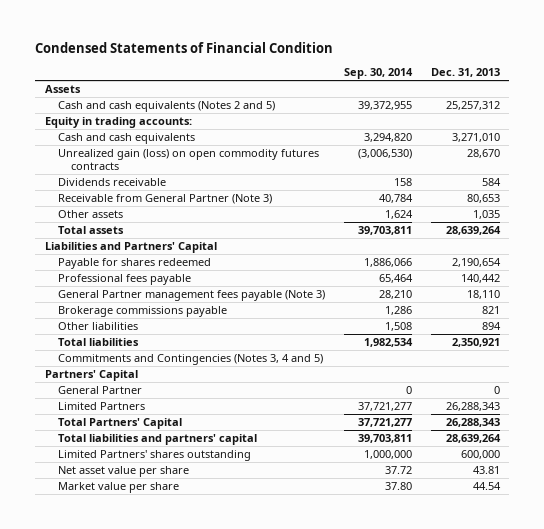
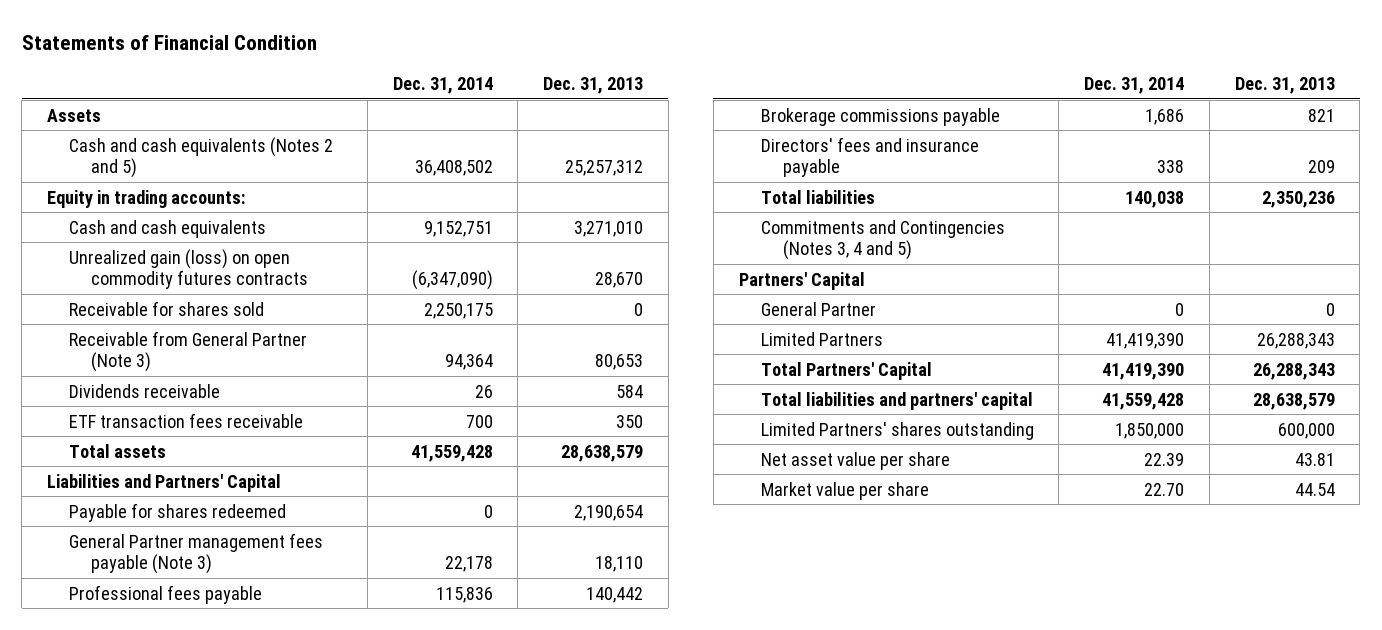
[35,41,334,53] Condensed Statements of Financial Condition -> [21,35,317,51] Statements of Financial Condition
[343,68,413,80] Sep. 30, 2014 -> none
none -> [392,76,493,94] Dec. 31, 2014
none -> [69,300,265,316] Receivable for shares sold
[57,210,123,219] Other assets -> none
[57,178,166,187] Dividends receivable -> [69,383,221,398] Dividends receivable
none -> [69,412,304,428] ETF transaction fees receivable
[445,226,501,236] 28,639,264 -> [560,444,643,462] 28,638,579
[57,274,191,286] Professional fees payable -> [69,584,263,604] Professional fees payable
[57,322,138,331] Other liabilities -> none
none -> [760,136,979,178] Directors' fees and insurance payable
[451,338,500,348] 2,350,921 -> [1261,190,1335,208] 2,350,236
[445,434,501,444] 28,639,264 -> [1252,392,1335,410] 28,638,579

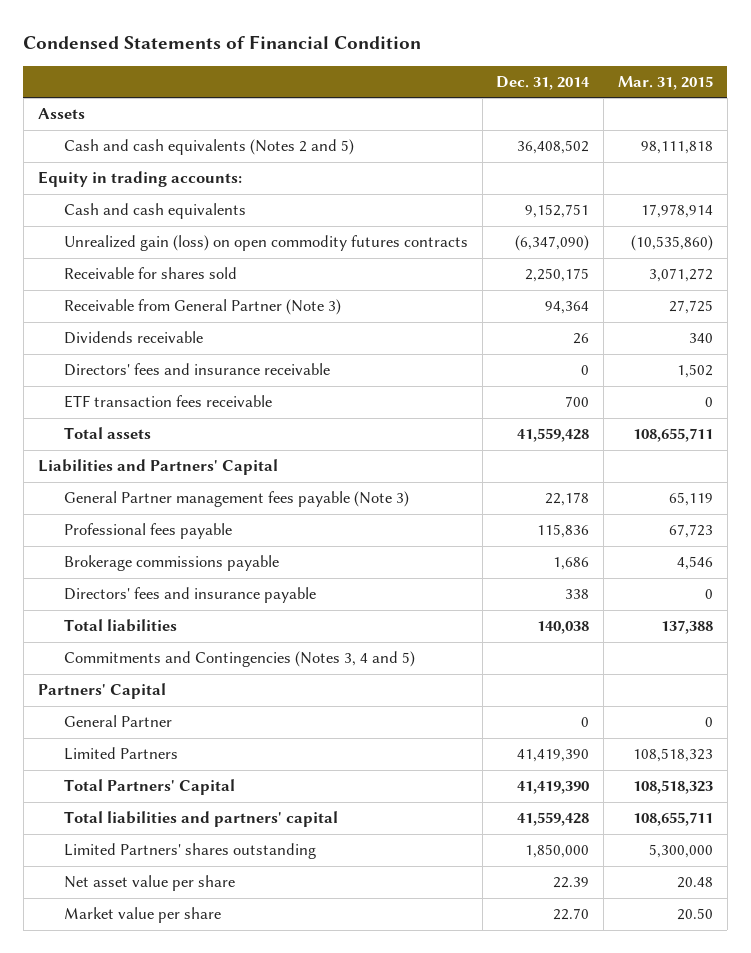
[21,35,317,51] Statements of Financial Condition -> [23,35,422,50] Condensed Statements of Financial Condition
[542,76,643,94] Dec. 31, 2013 -> none
none -> [618,76,714,91] Mar. 31, 2015
none -> [63,363,330,377] Directors' fees and insurance receivable
[69,502,287,522] Payable for shares redeemed -> none

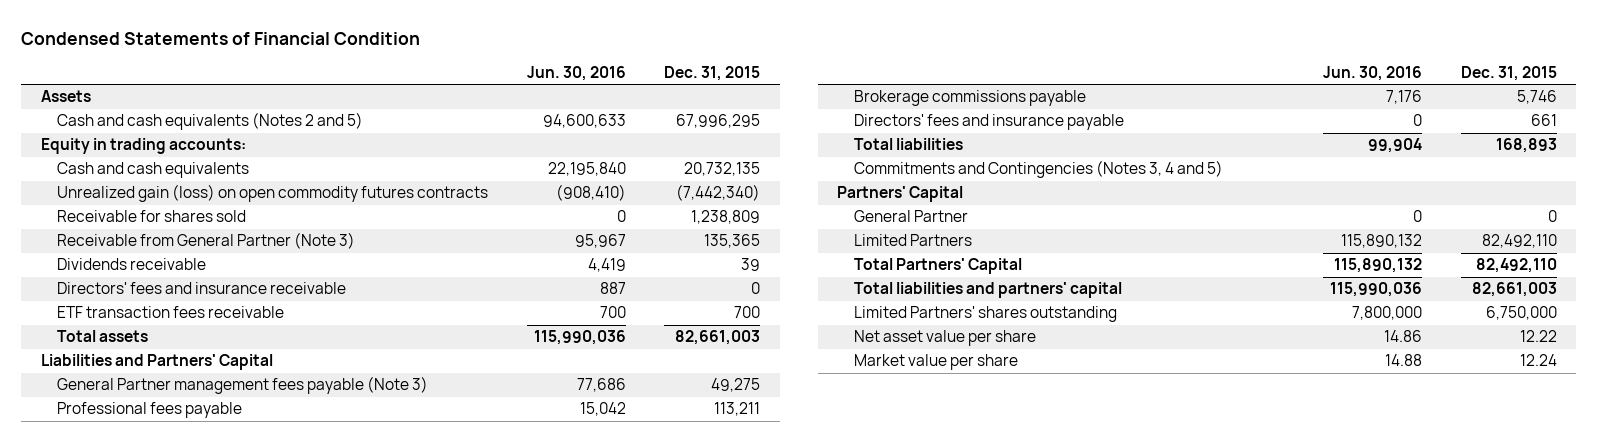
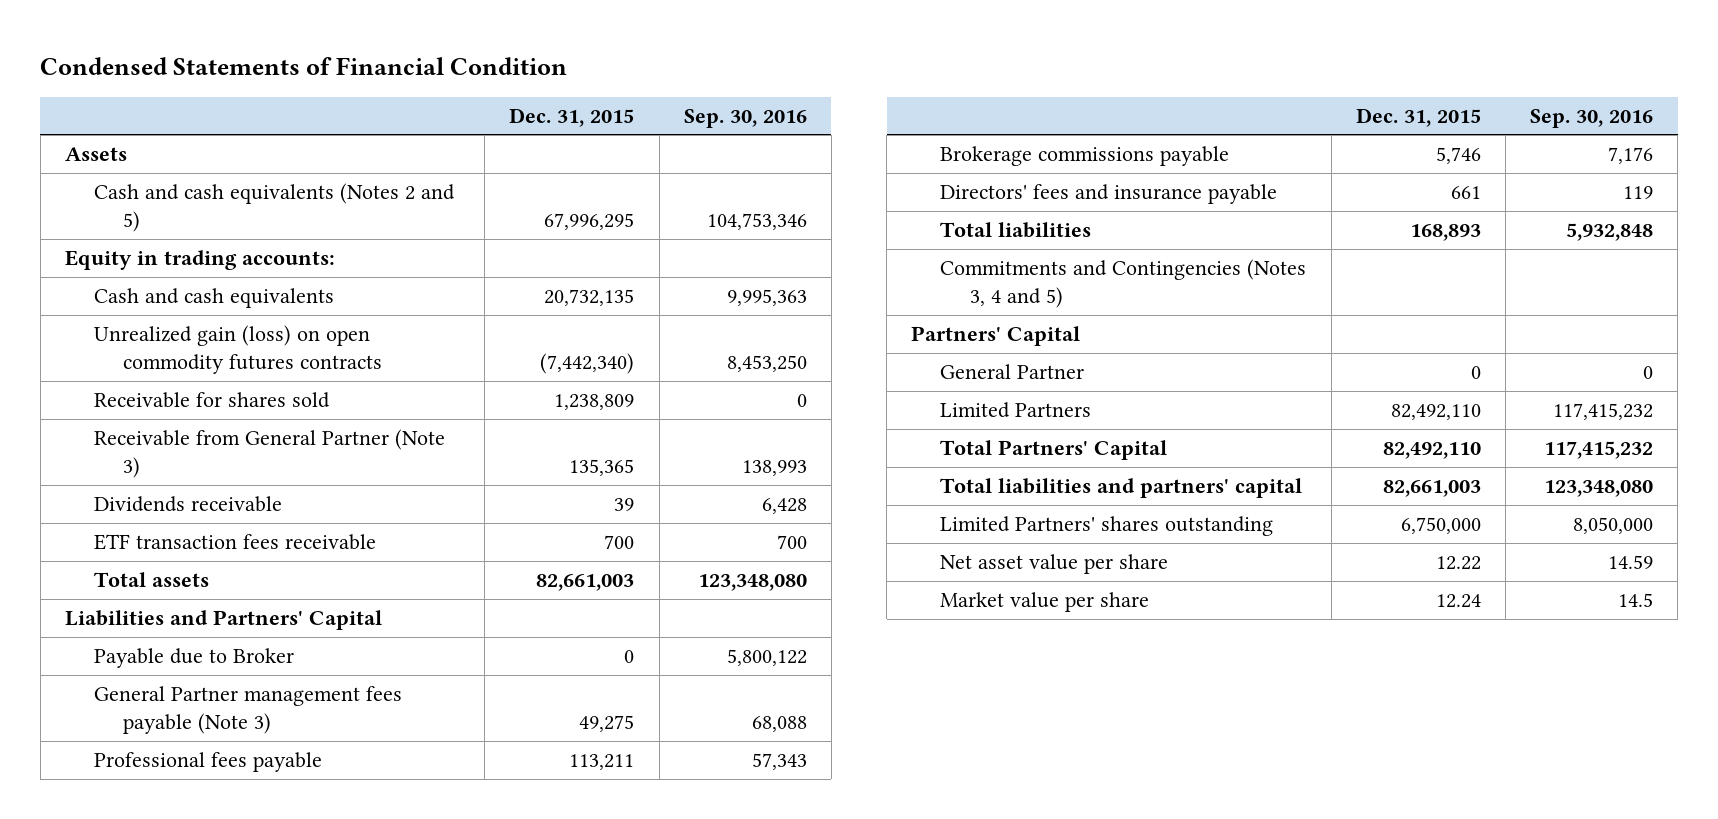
[526,66,626,82] Jun. 30, 2016 -> none
none -> [683,108,807,128] Sep. 30, 2016
[57,282,347,295] Directors' fees and insurance receivable -> none
none -> [94,648,295,669] Payable due to Broker

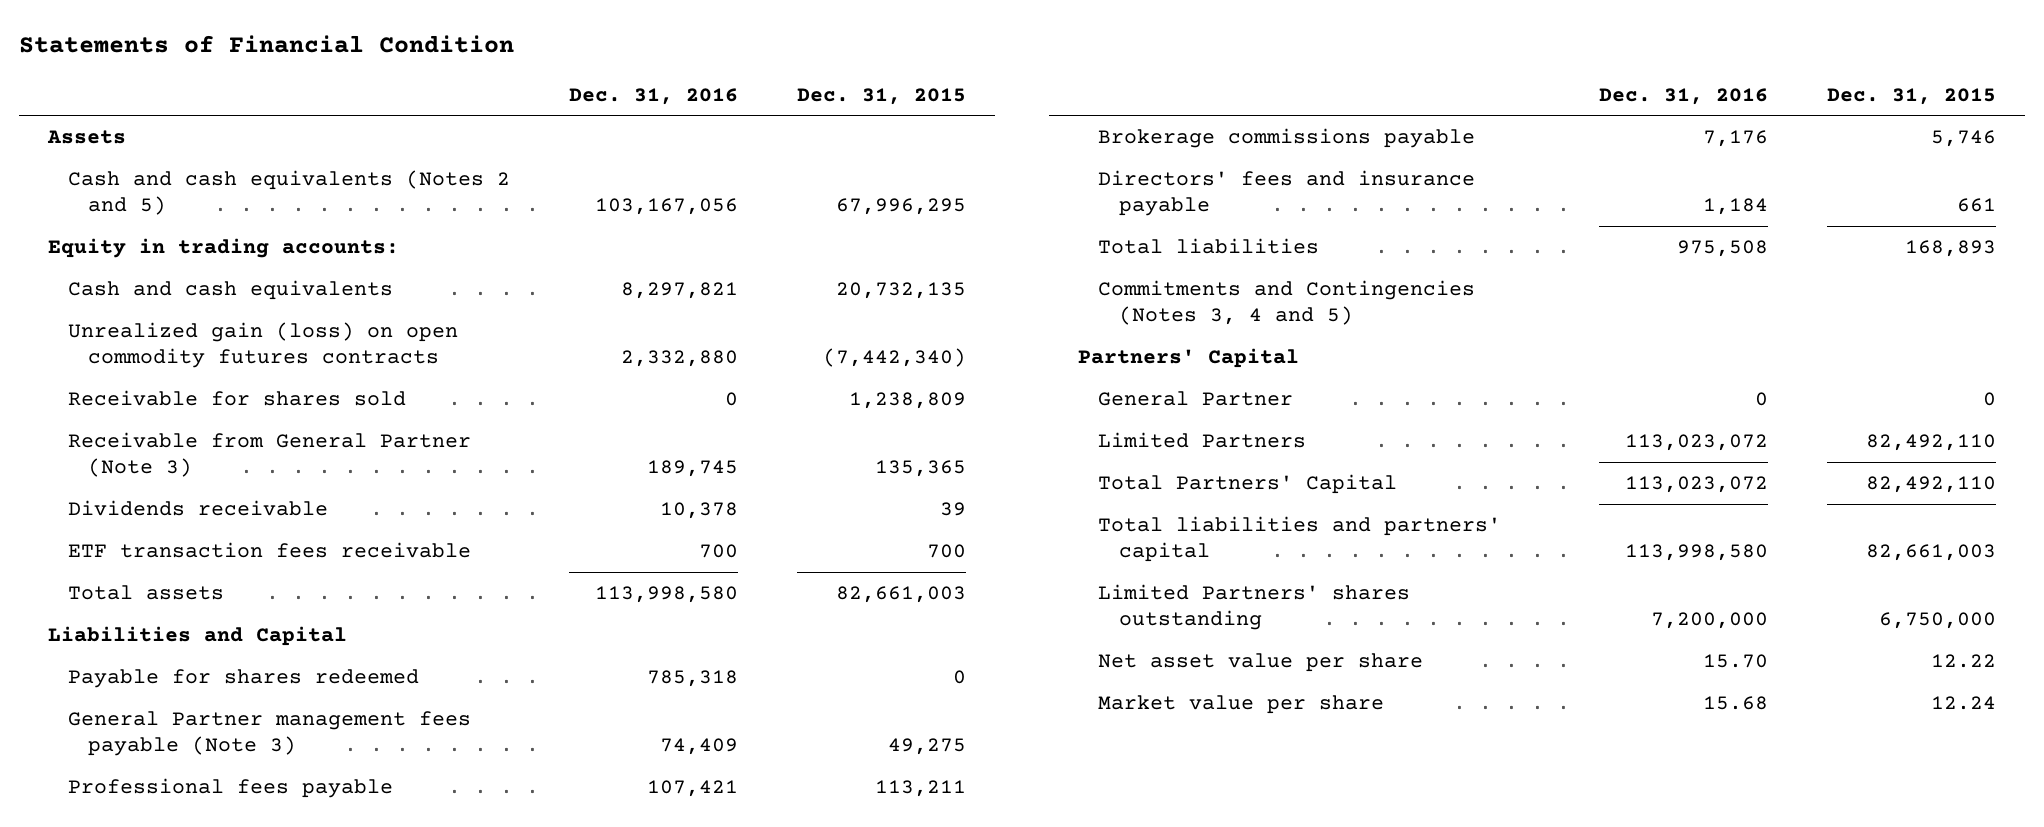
[40,56,568,75] Condensed Statements of Financial Condition -> [18,35,514,54] Statements of Financial Condition
[683,108,807,128] Sep. 30, 2016 -> none
none -> [568,87,738,105] Dec. 31, 2016
[94,648,295,669] Payable due to Broker -> none
[64,610,382,631] Liabilities and Partners' Capital -> [47,626,347,647] Liabilities and Capital
none -> [68,669,420,689] Payable for shares redeemed

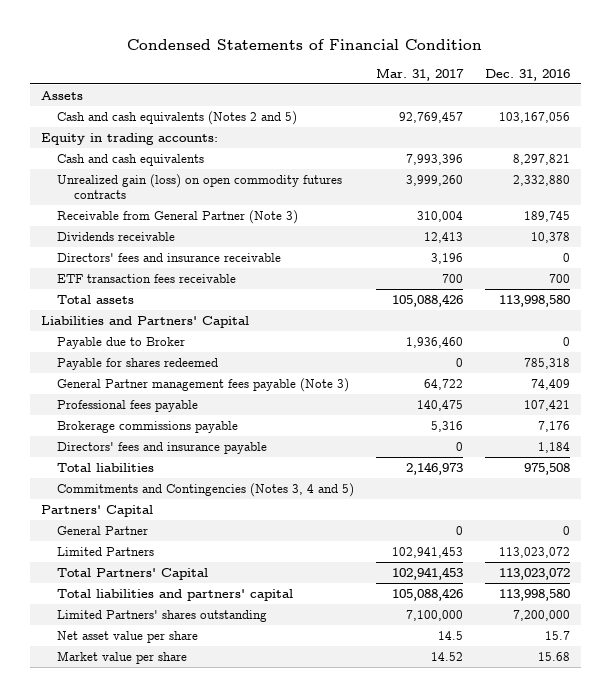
[18,35,514,54] Statements of Financial Condition -> [127,39,483,51] Condensed Statements of Financial Condition
[796,87,966,105] Dec. 31, 2015 -> none
none -> [376,67,465,81] Mar. 31, 2017
[68,390,407,407] Receivable for shares sold -> none
none -> [57,252,282,262] Directors' fees and insurance receivable
[47,626,347,647] Liabilities and Capital -> [41,315,250,328] Liabilities and Partners' Capital
none -> [57,336,186,349] Payable due to Broker
[1703,654,1769,669] 15.70 -> [544,630,570,640] 15.7

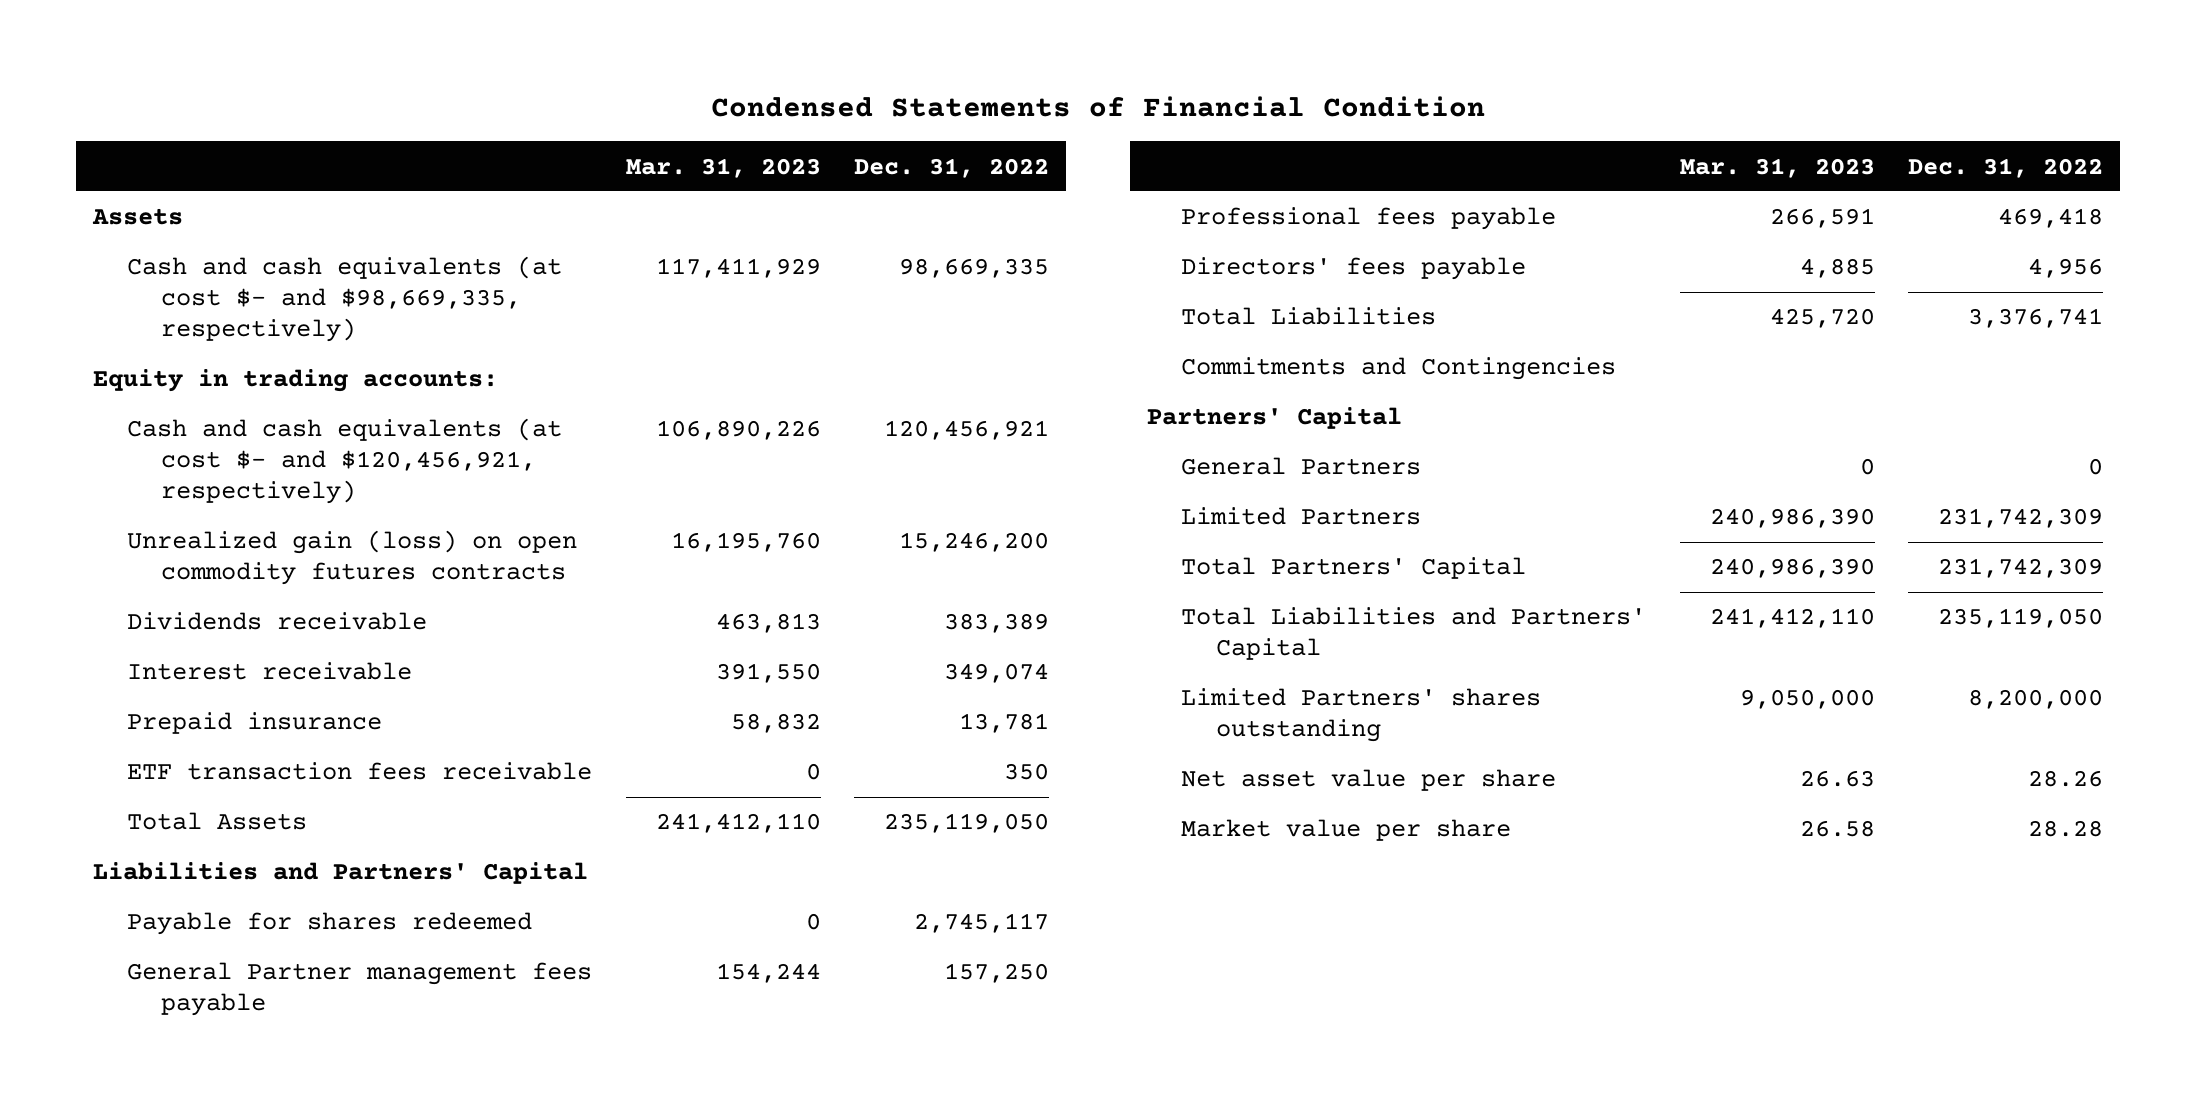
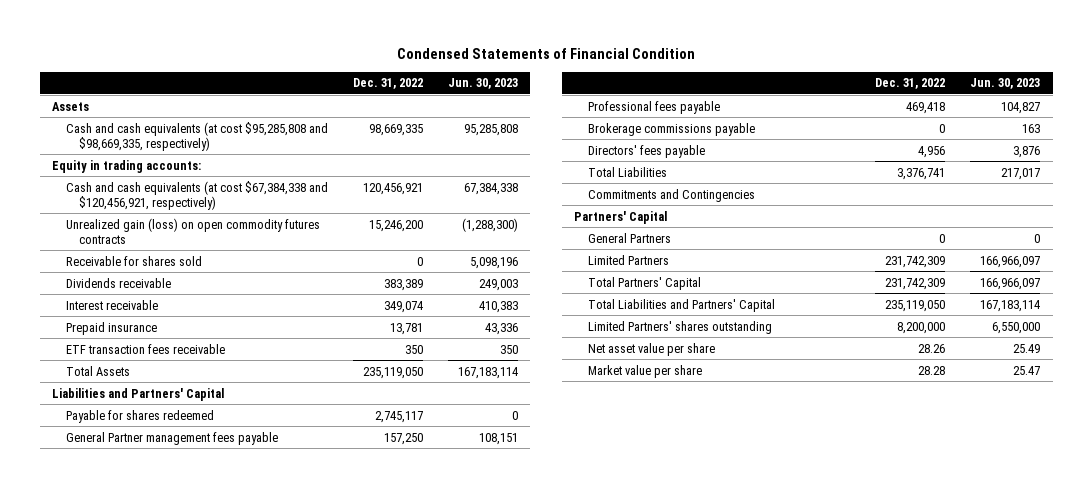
[625,157,821,178] Mar. 31, 2023 -> none
none -> [447,78,518,90] Jun. 30, 2023
[127,256,563,343] Cash and cash equivalents (at cost $- and $98,669,335, respectively) -> [65,121,328,151] Cash and cash equivalents (at cost $95,285,808 and $98,669,335, respectively)
[127,418,563,505] Cash and cash equivalents (at cost $- and $120,456,921, respectively) -> [65,180,328,210] Cash and cash equivalents (at cost $67,384,338 and $120,456,921, respectively)
none -> [65,255,202,266] Receivable for shares sold
none -> [587,122,755,136] Brokerage commissions payable

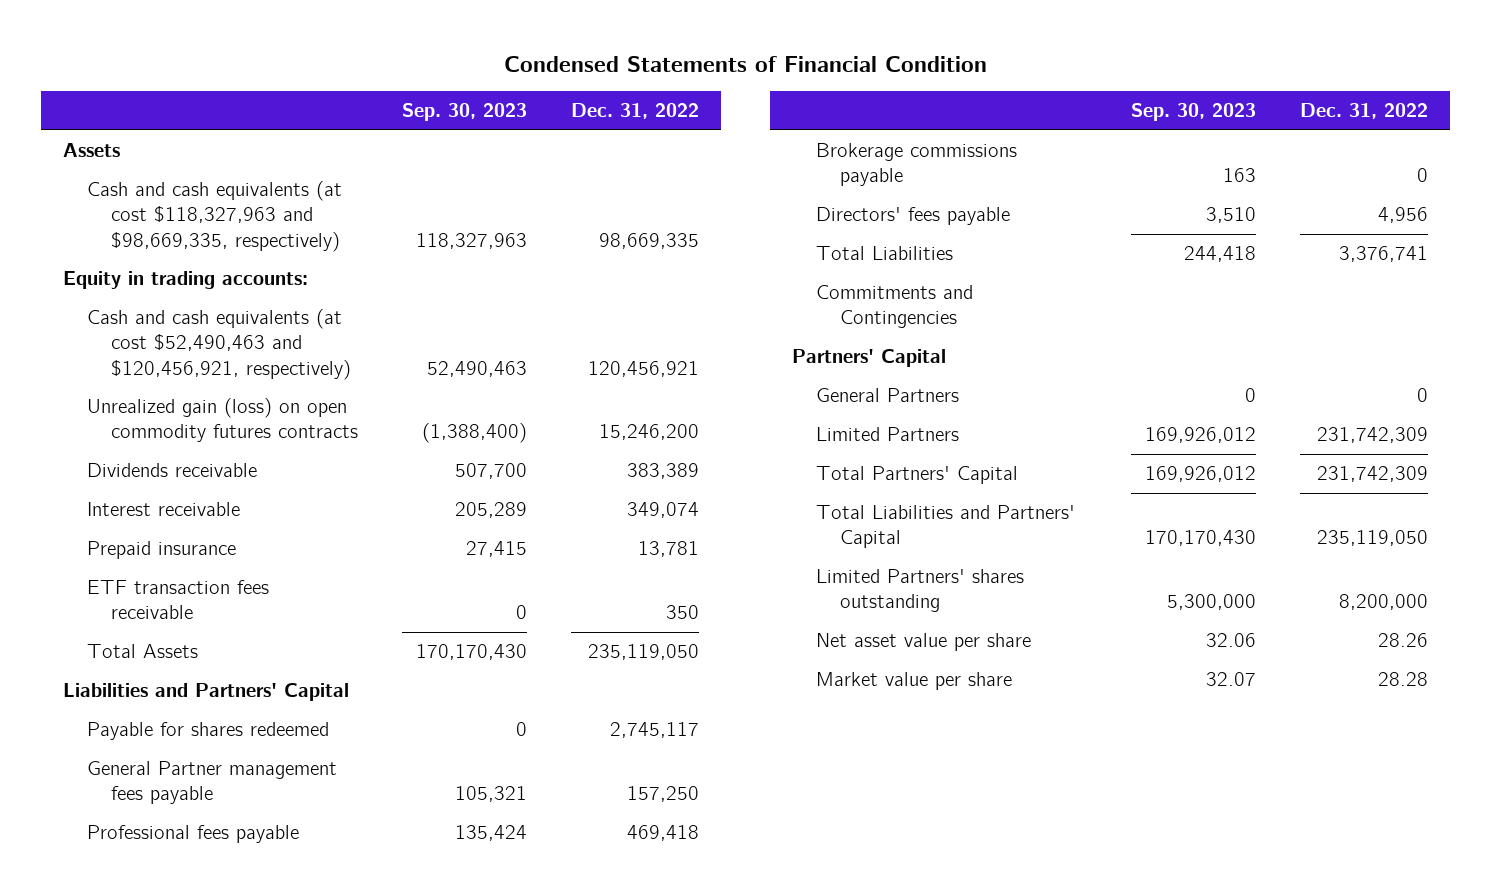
[447,78,518,90] Jun. 30, 2023 -> none
none -> [401,103,527,122] Sep. 30, 2023
[65,121,328,151] Cash and cash equivalents (at cost $95,285,808 and $98,669,335, respectively) -> [86,181,342,252] Cash and cash equivalents (at cost $118,327,963 and $98,669,335, respectively)
[65,180,328,210] Cash and cash equivalents (at cost $67,384,338 and $120,456,921, respectively) -> [86,309,351,380] Cash and cash equivalents (at cost $52,490,463 and $120,456,921, respectively)
[65,255,202,266] Receivable for shares sold -> none

